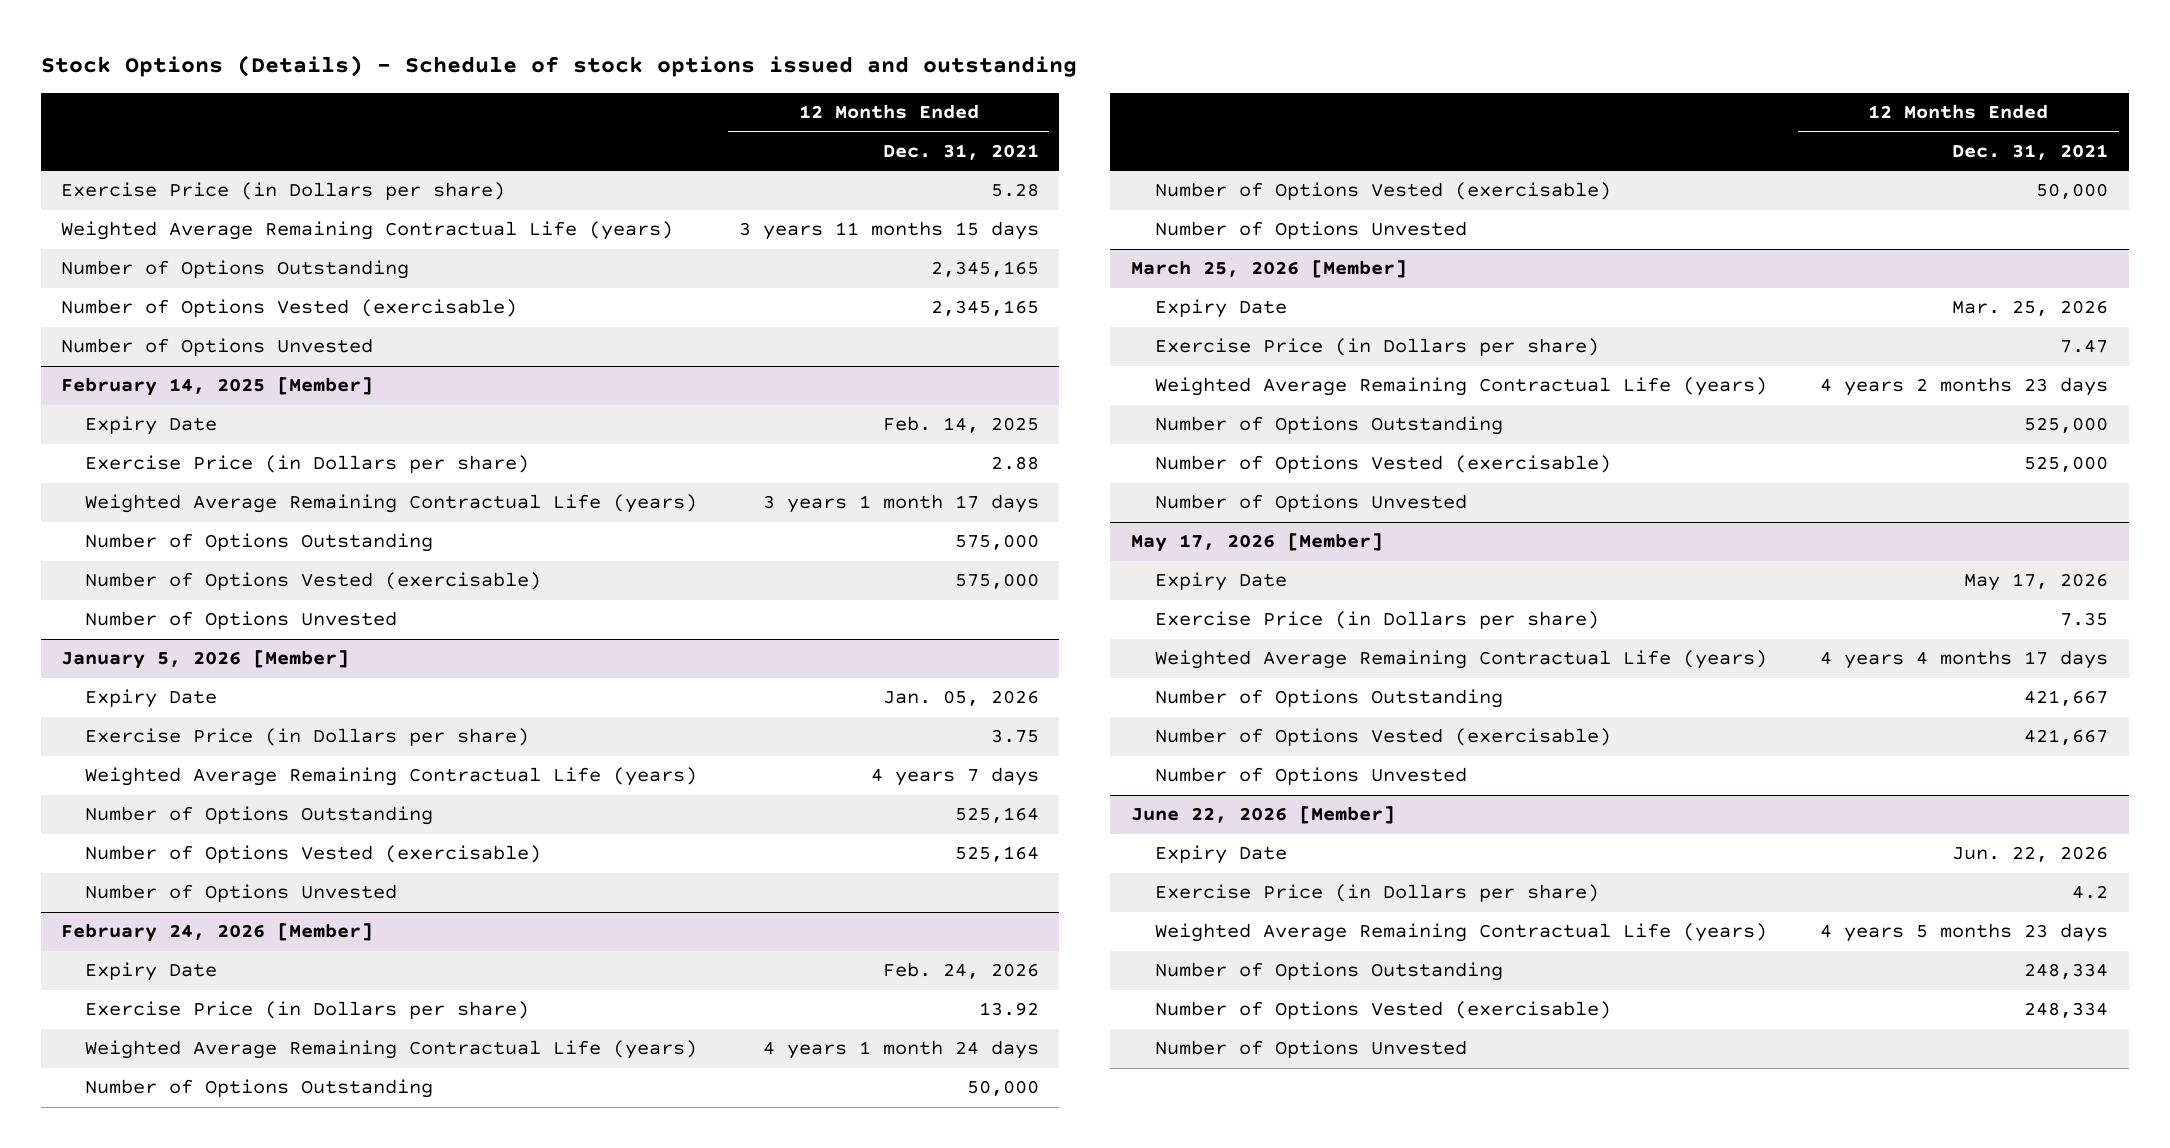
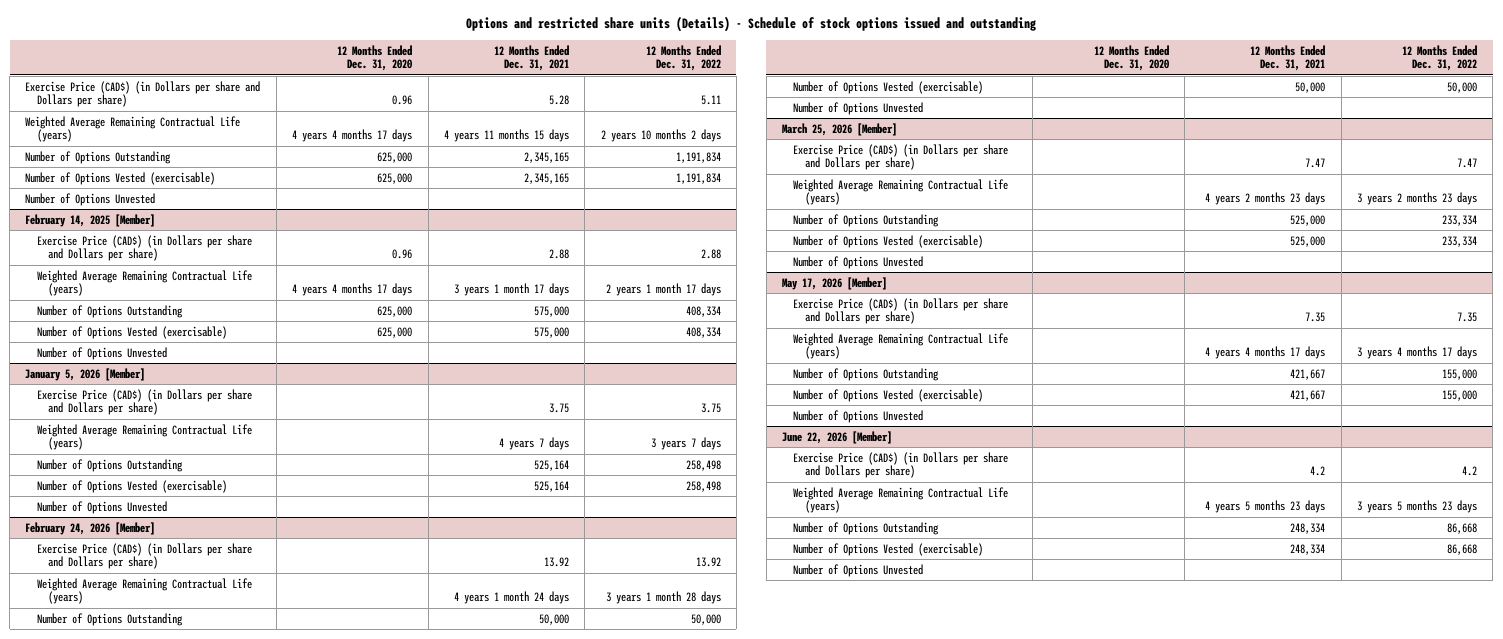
[40,55,1077,78] Stock Options (Details) - Schedule of stock options issued and outstanding -> [466,16,1037,33] Options and restricted share units (Details) - Schedule of stock options issued and outstanding
none -> [337,44,413,72] 12 Months Ended Dec. 31, 2020
none -> [645,44,721,72] 12 Months Ended Dec. 31, 2022
[61,182,506,201] Exercise Price (in Dollars per share) -> [25,80,261,108] Exercise Price (CAD$) (in Dollars per share and Dollars per share)
[738,221,1039,241] 3 years 11 months 15 days -> [443,129,569,143] 4 years 11 months 15 days
[85,416,218,436] Expiry Date -> none
[85,455,530,474] Exercise Price (in Dollars per share) -> [36,234,252,262] Exercise Price (CAD$) (in Dollars per share and Dollars per share)
[85,689,218,709] Expiry Date -> none
[85,728,530,747] Exercise Price (in Dollars per share) -> [36,388,252,416] Exercise Price (CAD$) (in Dollars per share and Dollars per share)
[85,962,218,982] Expiry Date -> none
[85,1001,530,1020] Exercise Price (in Dollars per share) -> [36,542,252,570] Exercise Price (CAD$) (in Dollars per share and Dollars per share)
[1154,299,1287,319] Expiry Date -> none
[1154,338,1599,357] Exercise Price (in Dollars per share) -> [793,143,1009,171] Exercise Price (CAD$) (in Dollars per share and Dollars per share)
[1154,572,1287,592] Expiry Date -> none
[1154,611,1599,630] Exercise Price (in Dollars per share) -> [793,297,1009,325] Exercise Price (CAD$) (in Dollars per share and Dollars per share)
[1154,845,1287,865] Expiry Date -> none
[1154,884,1599,903] Exercise Price (in Dollars per share) -> [793,451,1009,479] Exercise Price (CAD$) (in Dollars per share and Dollars per share)

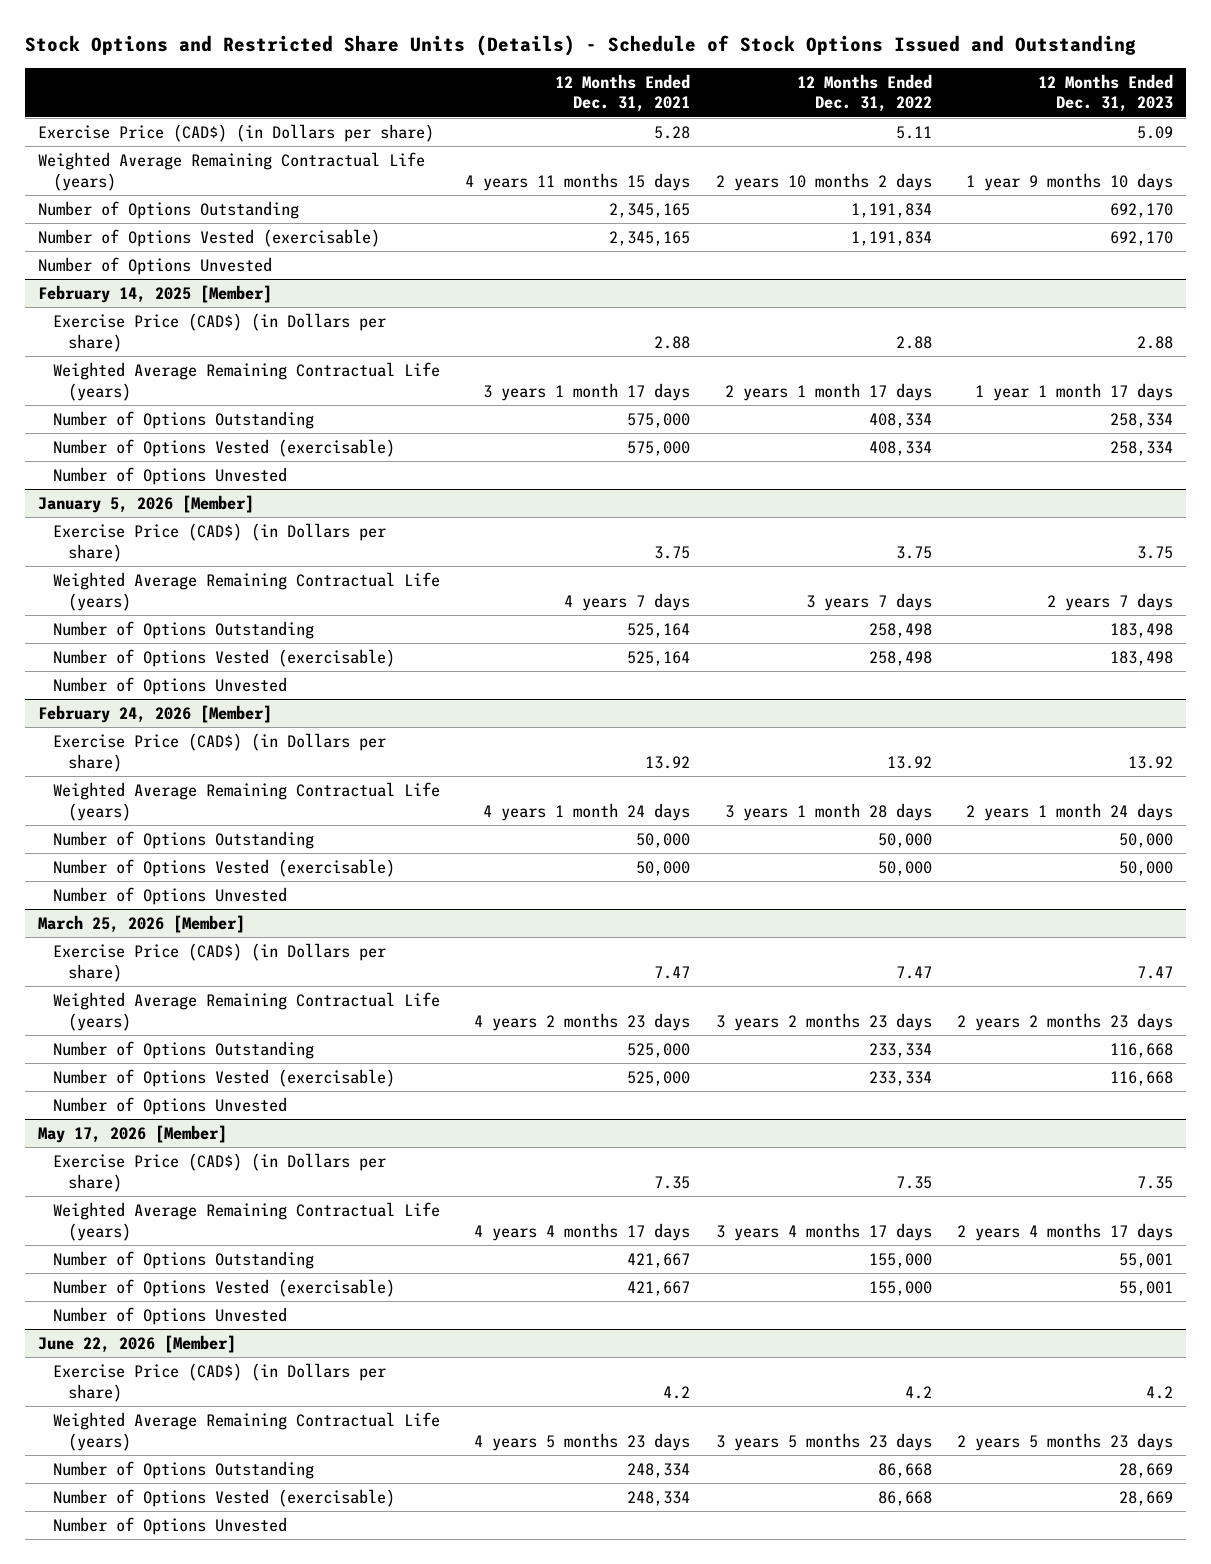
[466,16,1037,33] Options and restricted share units (Details) - Schedule of stock options issued and outstanding -> [25,35,1137,57] Stock Options and Restricted Share Units (Details) - Schedule of Stock Options Issued and Outstanding
[337,44,413,72] 12 Months Ended Dec. 31, 2020 -> none
none -> [1038,73,1174,113] 12 Months Ended Dec. 31, 2023
[25,80,261,108] Exercise Price (CAD$) (in Dollars per share and Dollars per share) -> [38,124,435,143] Exercise Price (CAD$) (in Dollars per share)
[36,234,252,262] Exercise Price (CAD$) (in Dollars per share and Dollars per share) -> [52,313,386,352] Exercise Price (CAD$) (in Dollars per share)
[36,388,252,416] Exercise Price (CAD$) (in Dollars per share and Dollars per share) -> [52,523,386,562] Exercise Price (CAD$) (in Dollars per share)
[36,542,252,570] Exercise Price (CAD$) (in Dollars per share and Dollars per share) -> [52,733,386,772] Exercise Price (CAD$) (in Dollars per share)
[793,143,1009,171] Exercise Price (CAD$) (in Dollars per share and Dollars per share) -> [52,943,386,982] Exercise Price (CAD$) (in Dollars per share)
[793,297,1009,325] Exercise Price (CAD$) (in Dollars per share and Dollars per share) -> [52,1153,386,1192] Exercise Price (CAD$) (in Dollars per share)
[793,451,1009,479] Exercise Price (CAD$) (in Dollars per share and Dollars per share) -> [52,1363,386,1402] Exercise Price (CAD$) (in Dollars per share)

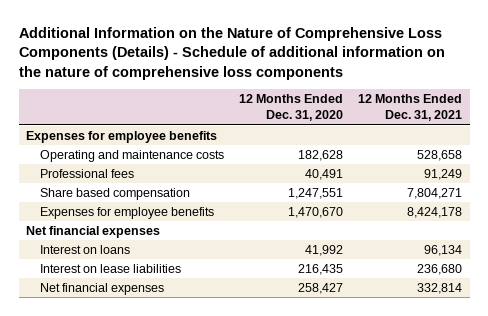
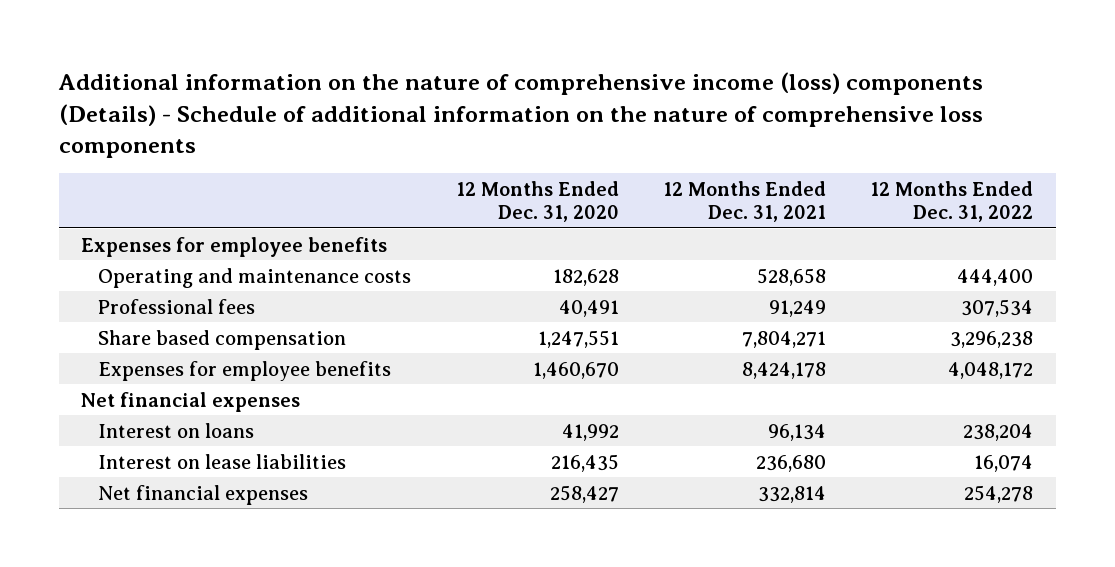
[18,27,445,80] Additional Information on the Nature of Comprehensive Loss Components (Details) - Schedule of additional information on the nature of comprehensive loss components -> [57,72,983,159] Additional information on the nature of comprehensive income (loss) components (Details) - Schedule of additional information on the nature of comprehensive loss components
none -> [870,180,1034,223] 12 Months Ended Dec. 31, 2022
[288,207,344,219] 1,470,670 -> [532,361,619,379] 1,460,670

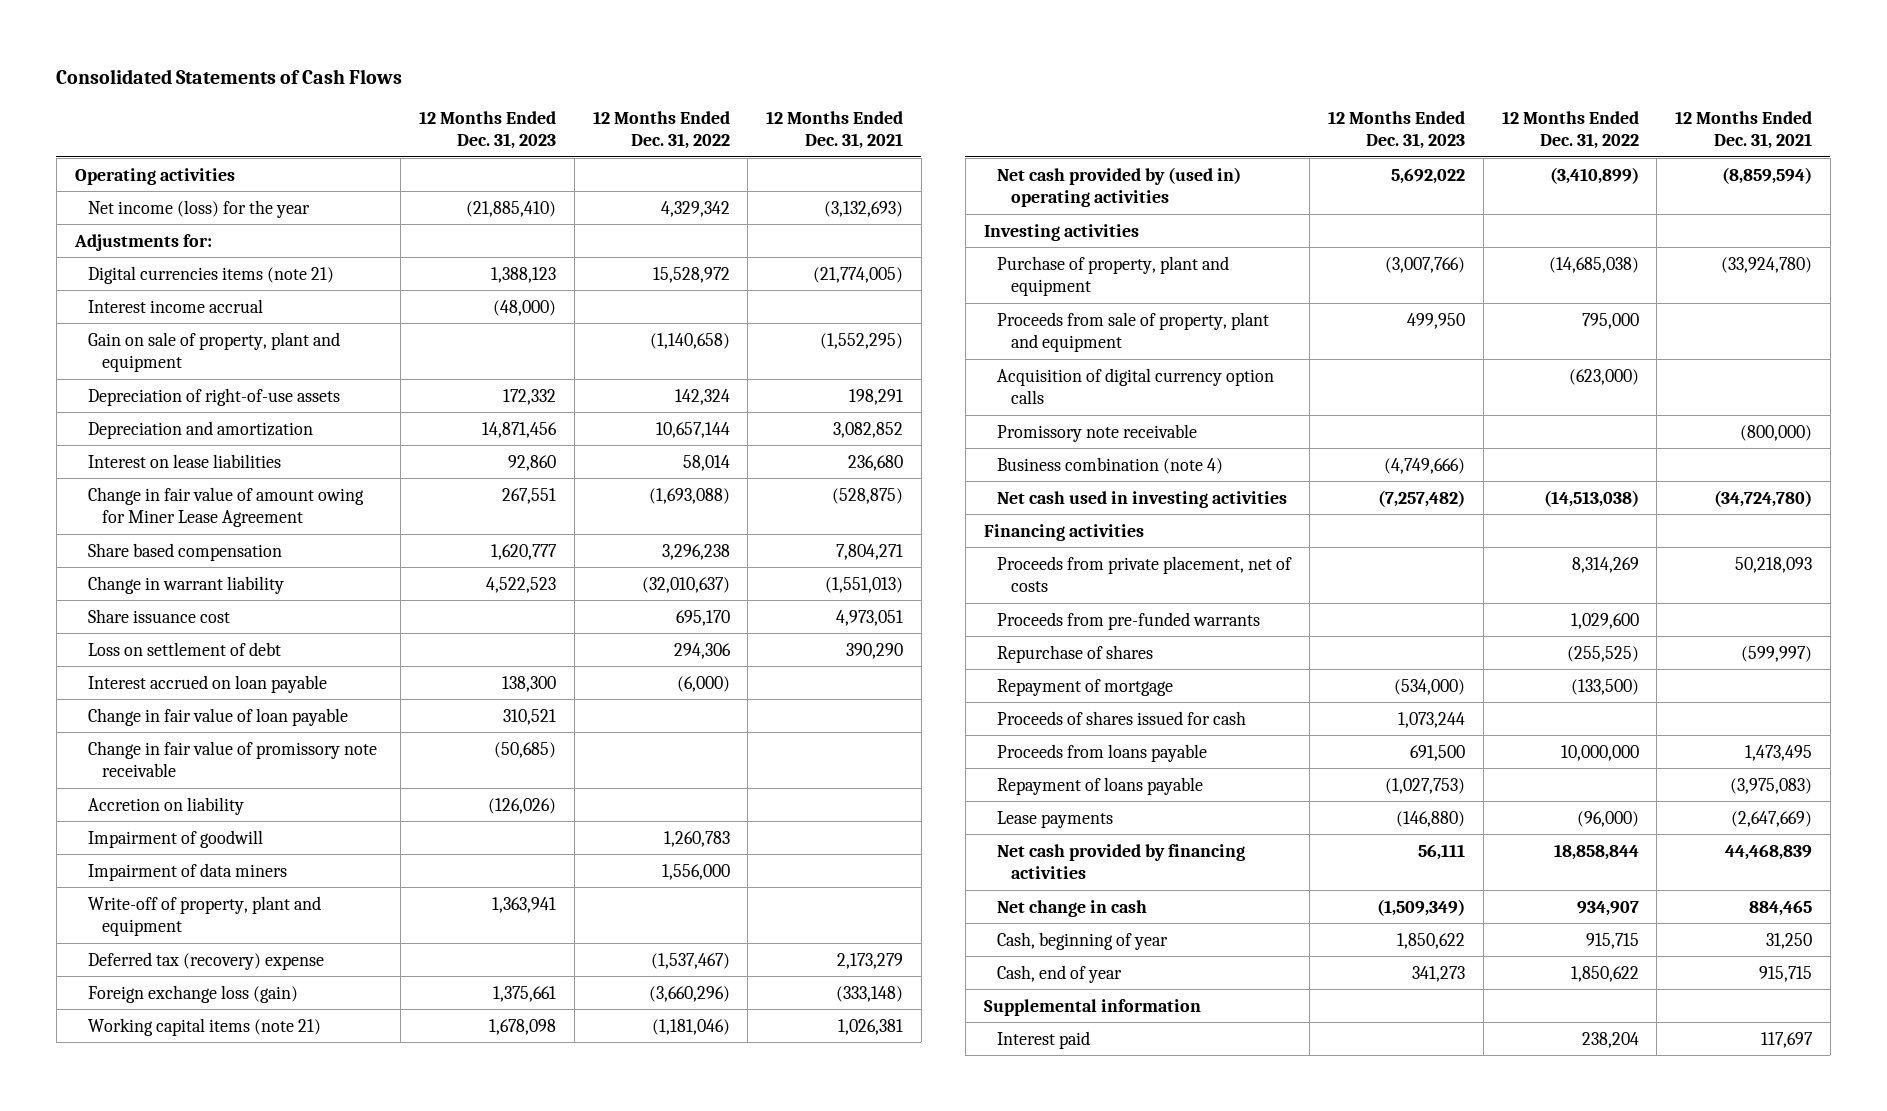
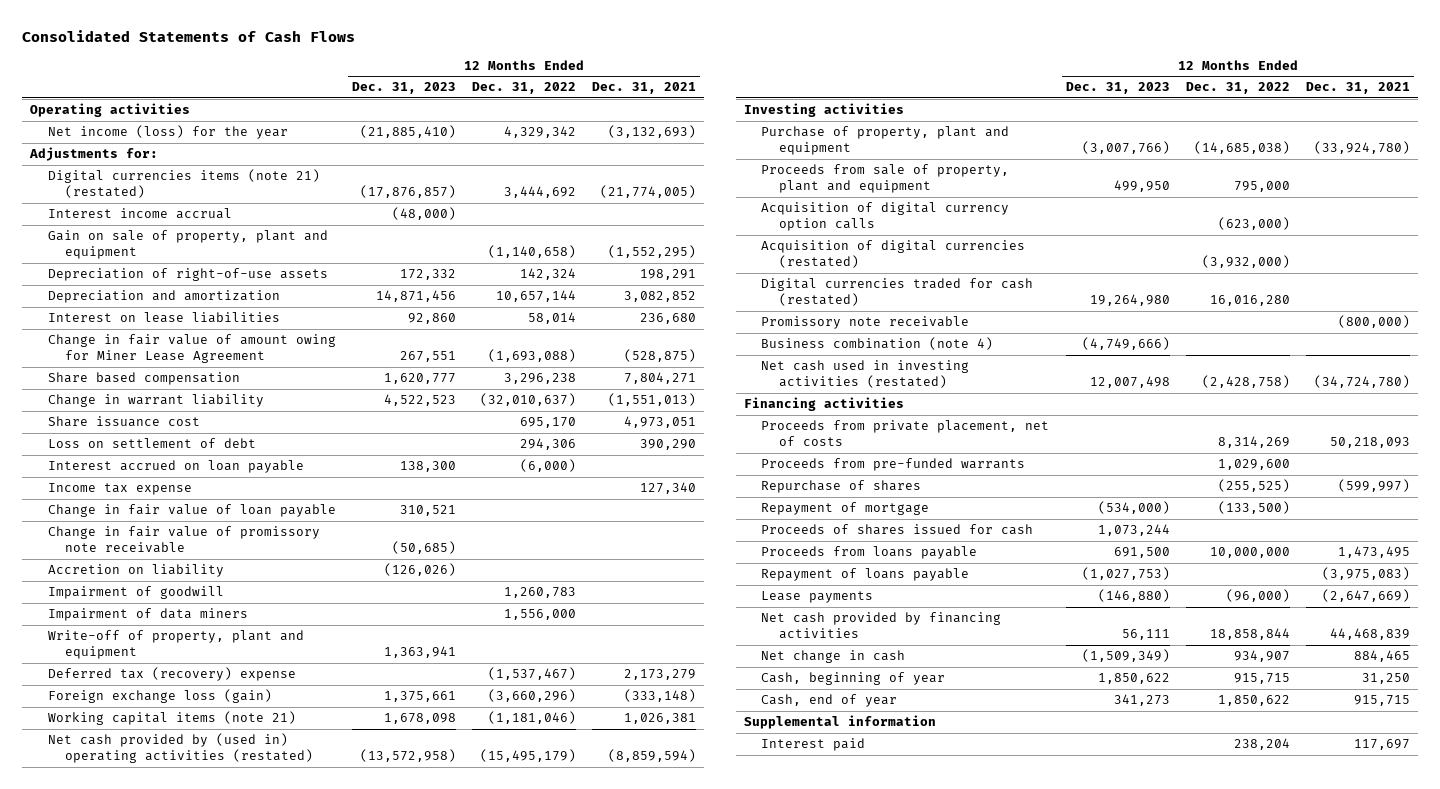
[88,265,335,284] Digital currencies items (note 21) -> [47,169,320,199] Digital currencies items (note 21) (restated)
[491,266,557,283] 1,388,123 -> [360,185,457,199] (17,876,857)
[652,266,730,283] 15,528,972 -> [504,186,577,199] 3,444,692
none -> [47,483,192,496] Income tax expense
[997,166,1242,207] Net cash provided by (used in) operating activities -> [47,733,314,764] Net cash provided by (used in) operating activities (restated)
[1390,167,1465,184] 5,692,022 -> [360,749,457,763] (13,572,958)
[1549,166,1639,184] (3,410,899) -> [480,749,577,763] (15,495,179)
none -> [761,240,1026,269] Acquisition of digital currencies (restated)
none -> [761,278,1034,307] Digital currencies traded for cash (restated)
[997,490,1288,508] Net cash used in investing activities -> [761,360,970,389] Net cash used in investing activities (restated)
[1377,489,1465,507] (7,257,482) -> [1089,376,1170,389] 12,007,498
[1543,489,1639,507] (14,513,038) -> [1201,375,1290,389] (2,428,758)

